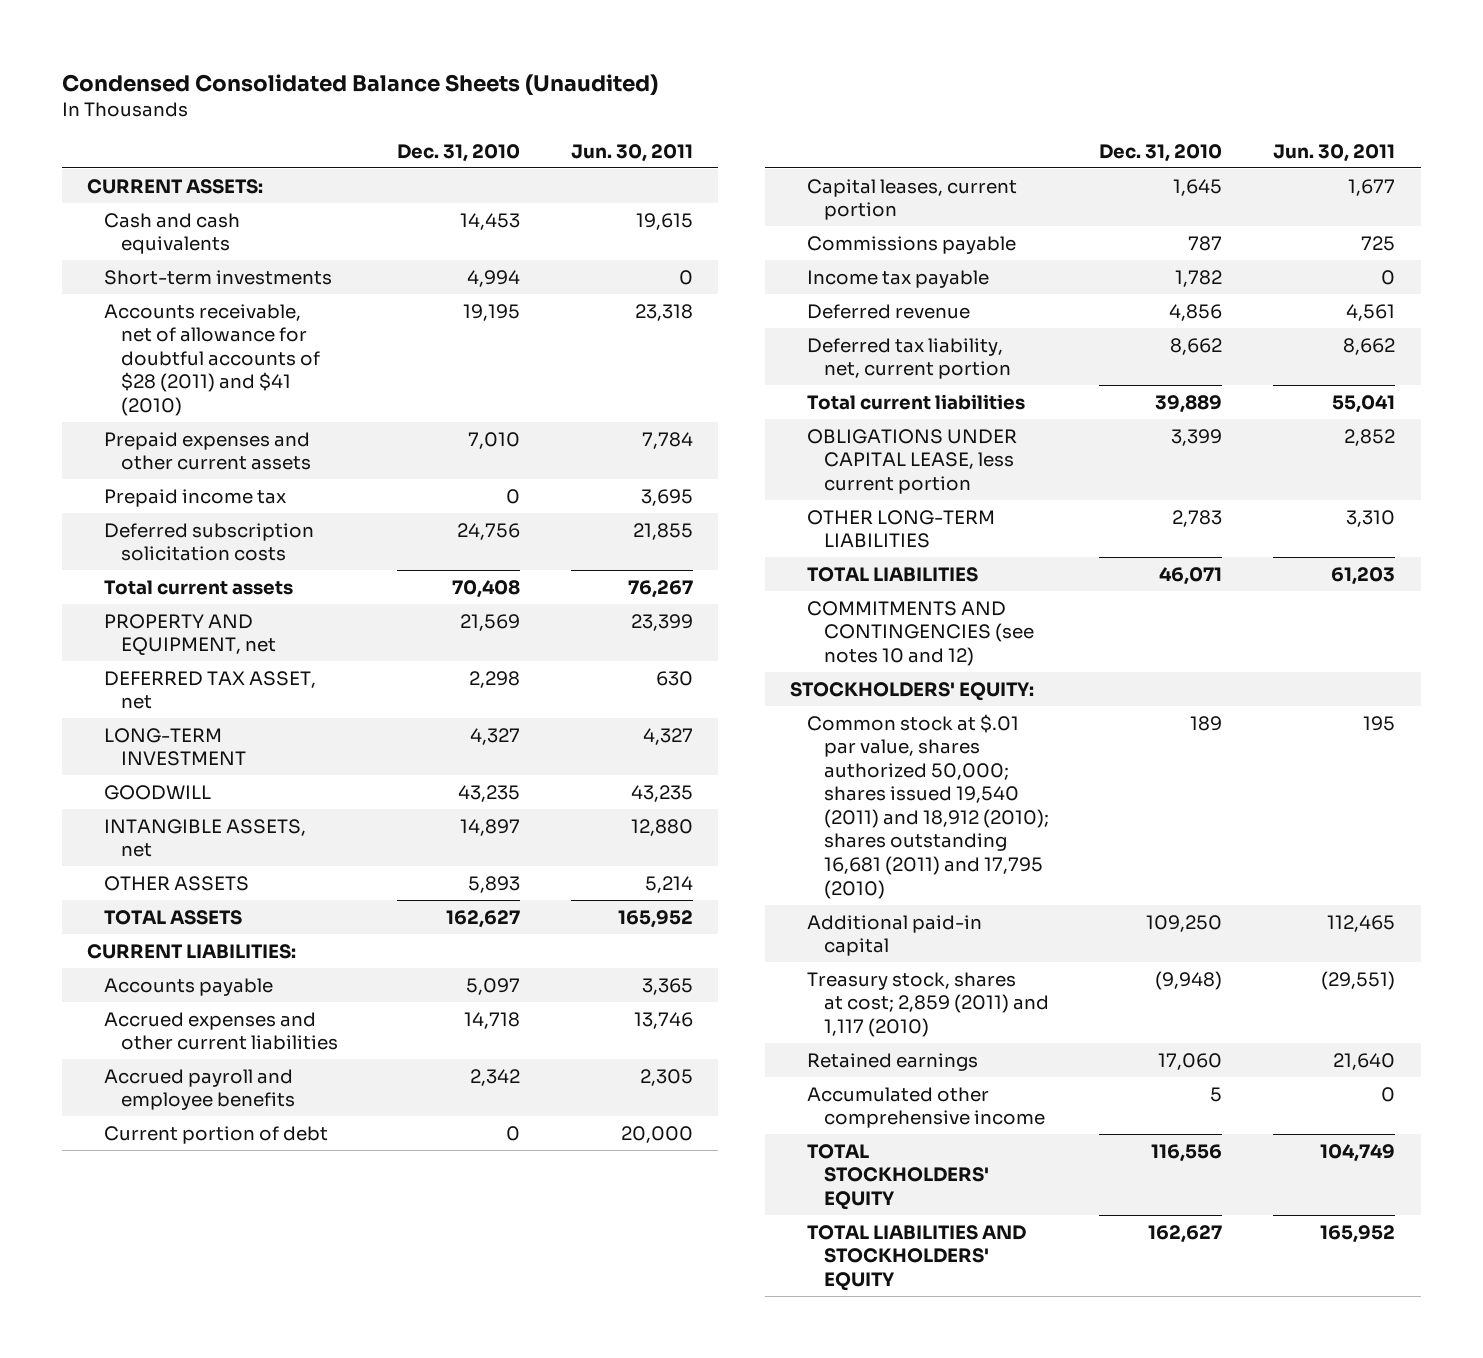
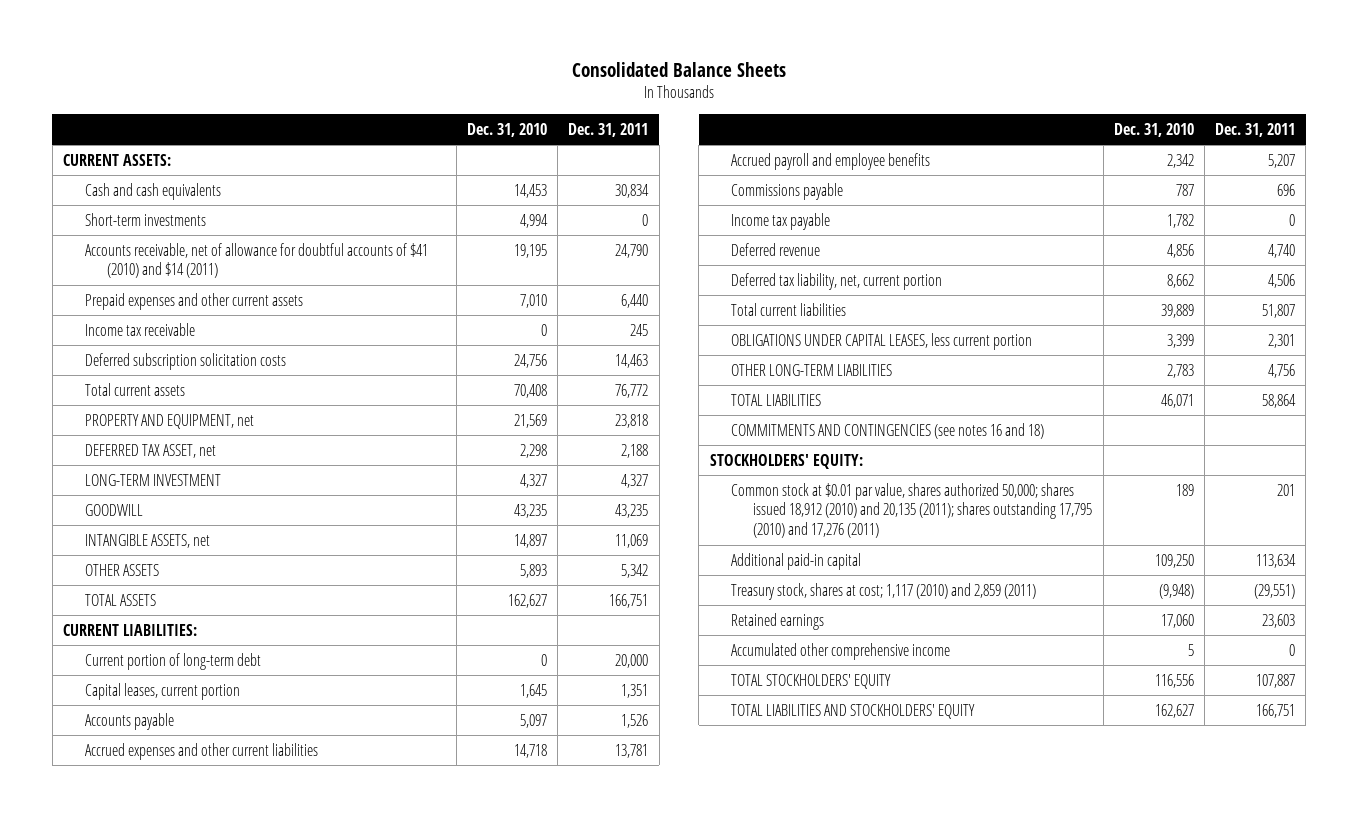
[61,73,658,95] Condensed Consolidated Balance Sheets (Unaudited) -> [572,62,787,78] Consolidated Balance Sheets
[570,143,693,162] Jun. 30, 2011 -> none
none -> [568,122,649,137] Dec. 31, 2011
[104,303,320,416] Accounts receivable, net of allowance for doubtful accounts of $28 (2011) and $41 (2010) -> [84,242,428,279] Accounts receivable, net of allowance for doubtful accounts of $41 (2010) and $14 (2011)
[104,488,287,507] Prepaid income tax -> [84,322,195,336] Income tax receivable
none -> [84,652,261,670] Current portion of long-term debt
[806,178,1017,221] Capital leases, current portion -> [84,682,240,700] Capital leases, current portion
[104,1125,329,1144] Current portion of debt -> none
[806,428,1017,494] OBLIGATIONS UNDER CAPITAL LEASE, less current portion -> [731,332,1033,350] OBLIGATIONS UNDER CAPITAL LEASES, less current portion
[806,600,1034,666] COMMITMENTS AND CONTINGENCIES (see notes 10 and 12) -> [731,422,1045,439] COMMITMENTS AND CONTINGENCIES (see notes 16 and 18)
[806,713,1049,899] Common stock at $.01 par value, shares authorized 50,000; shares issued 19,540 (2011) and 18,912 (2010); shares outstanding 16,681 (2011) and 17,795 (2010) -> [731,482,1093,539] Common stock at $0.01 par value, shares authorized 50,000; shares issued 18,912 (2010) and 20,135 (2011); shares outstanding 17,795 (2010) and 17,276 (2011)
[806,971,1049,1037] Treasury stock, shares at cost; 2,859 (2011) and 1,117 (2010) -> [731,582,1037,600] Treasury stock, shares at cost; 1,117 (2010) and 2,859 (2011)

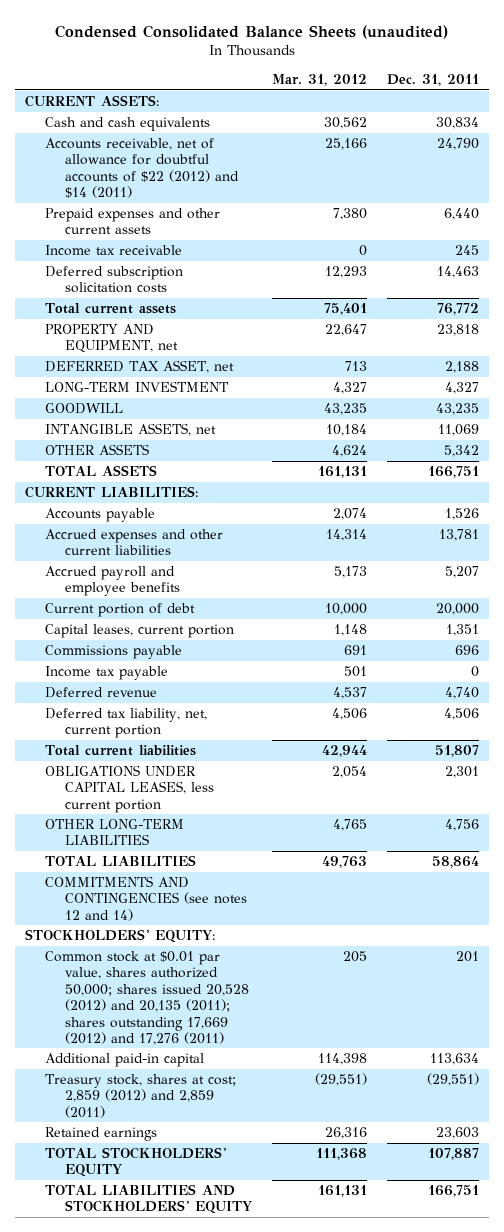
[572,62,787,78] Consolidated Balance Sheets -> [54,24,448,39] Condensed Consolidated Balance Sheets (unaudited)
[467,122,548,137] Dec. 31, 2010 -> none
none -> [272,74,368,87] Mar. 31, 2012
[84,212,206,226] Short-term investments -> none
[84,242,428,279] Accounts receivable, net of allowance for doubtful accounts of $41 (2010) and $14 (2011) -> [45,138,240,199] Accounts receivable, net of allowance for doubtful accounts of $22 (2012) and $14 (2011)
[84,652,261,670] Current portion of long-term debt -> none
none -> [45,603,196,618] Current portion of debt
[84,682,240,700] Capital leases, current portion -> [45,624,235,639] Capital leases, current portion
[731,422,1045,439] COMMITMENTS AND CONTINGENCIES (see notes 16 and 18) -> [45,876,248,921] COMMITMENTS AND CONTINGENCIES (see notes 12 and 14)
[731,482,1093,539] Common stock at $0.01 par value, shares authorized 50,000; shares issued 18,912 (2010) and 20,135 (2011); shares outstanding 17,795 (2010) and 17,276 (2011) -> [45,951,250,1045] Common stock at $0.01 par value, shares authorized 50,000; shares issued 20,528 (2012) and 20,135 (2011); shares outstanding 17,669 (2012) and 17,276 (2011)
[731,582,1037,600] Treasury stock, shares at cost; 1,117 (2010) and 2,859 (2011) -> [45,1074,237,1118] Treasury stock, shares at cost; 2,859 (2012) and 2,859 (2011)
[731,642,951,660] Accumulated other comprehensive income -> none

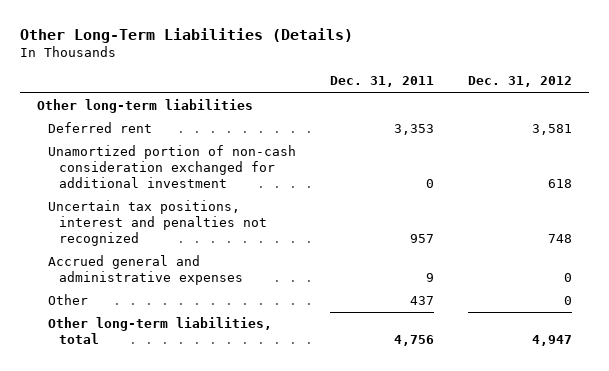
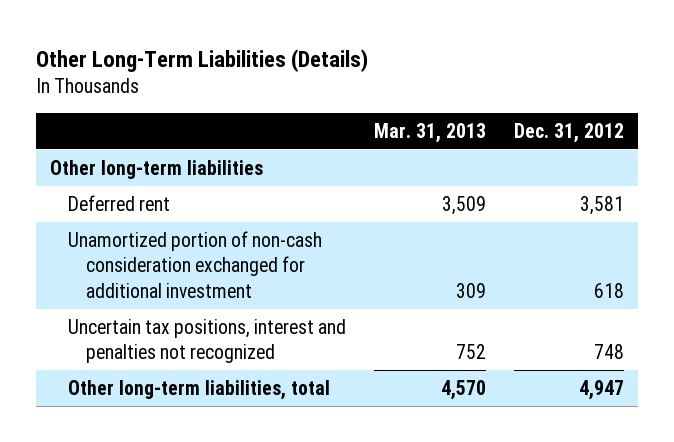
[330,76,435,88] Dec. 31, 2011 -> none
none -> [373,122,486,143] Mar. 31, 2013
[48,255,244,286] Accrued general and administrative expenses -> none
[48,294,89,306] Other -> none

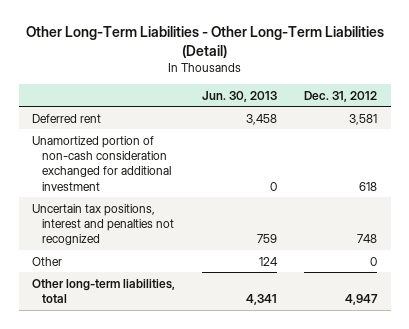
[35,48,368,72] Other Long-Term Liabilities (Details) -> [25,26,384,59] Other Long-Term Liabilities - Other Long-Term Liabilities (Detail)
[373,122,486,143] Mar. 31, 2013 -> none
none -> [202,90,278,102] Jun. 30, 2013
[49,159,263,179] Other long-term liabilities -> none
none -> [32,256,63,266] Other

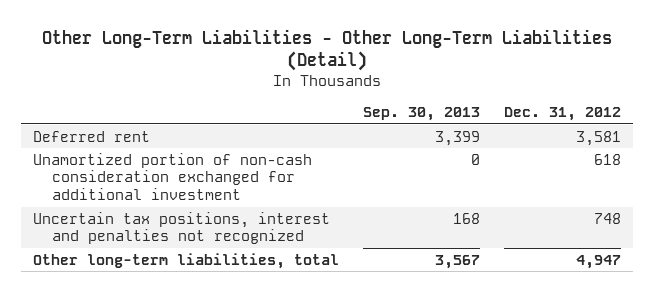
[202,90,278,102] Jun. 30, 2013 -> none
none -> [363,107,481,122] Sep. 30, 2013
[32,256,63,266] Other -> none

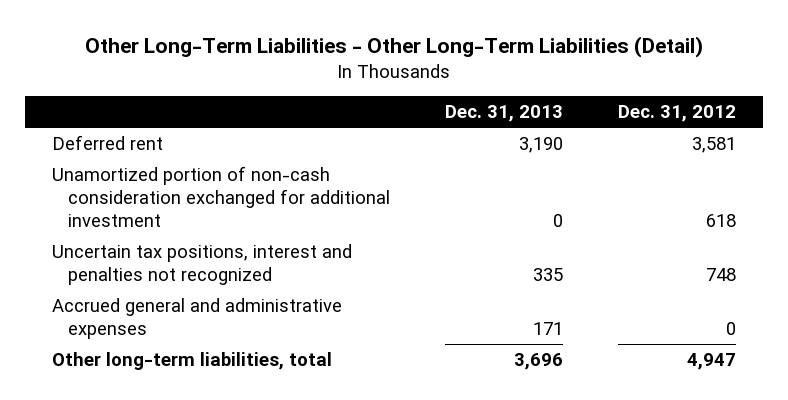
[363,107,481,122] Sep. 30, 2013 -> none
none -> [445,105,564,123] Dec. 31, 2013
none -> [51,297,342,339] Accrued general and administrative expenses

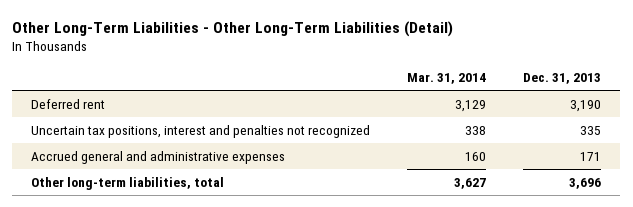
[617,105,736,123] Dec. 31, 2012 -> none
none -> [407,72,487,84] Mar. 31, 2014
[51,165,391,227] Unamortized portion of non-cash consideration exchanged for additional investment -> none

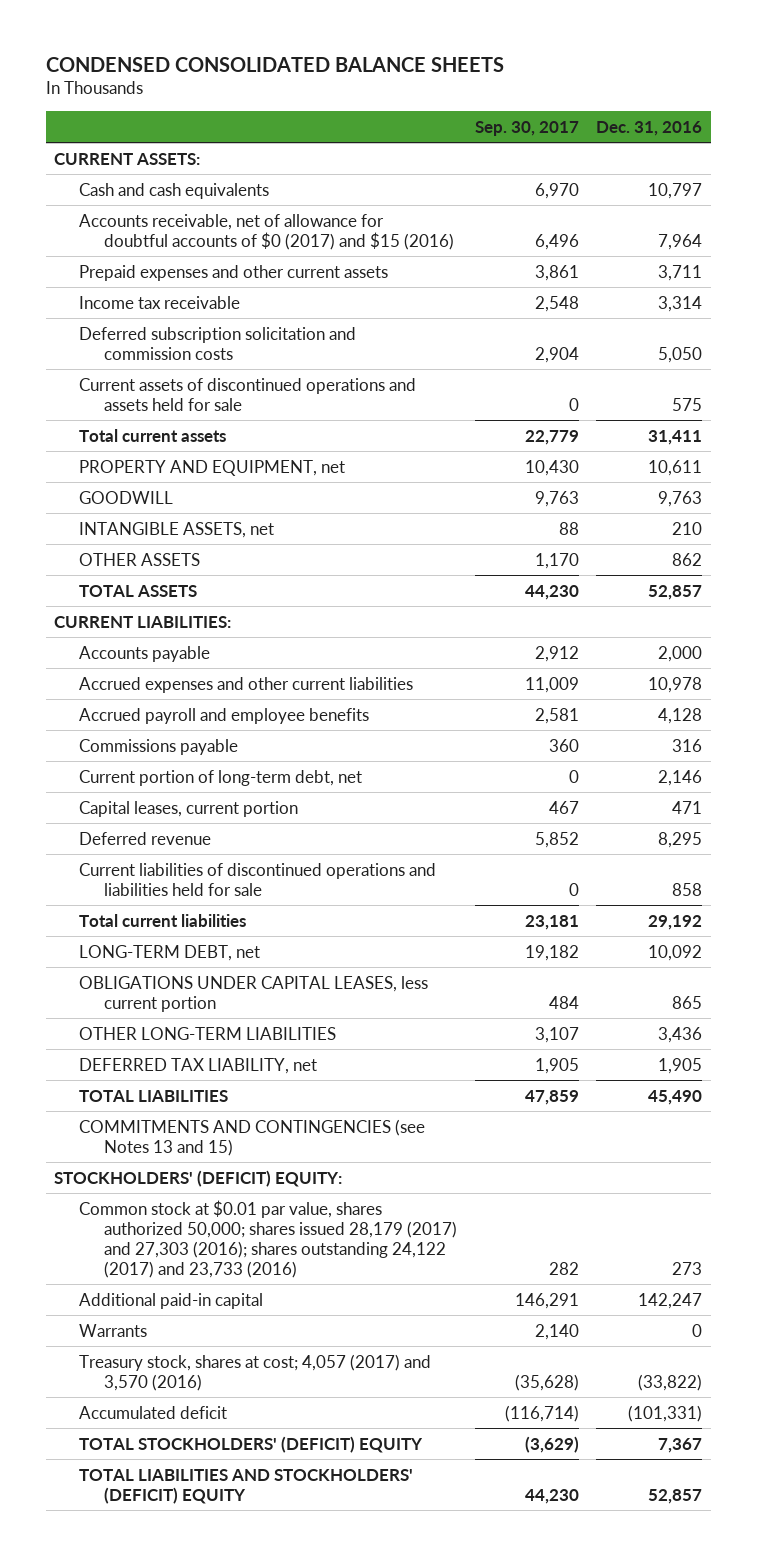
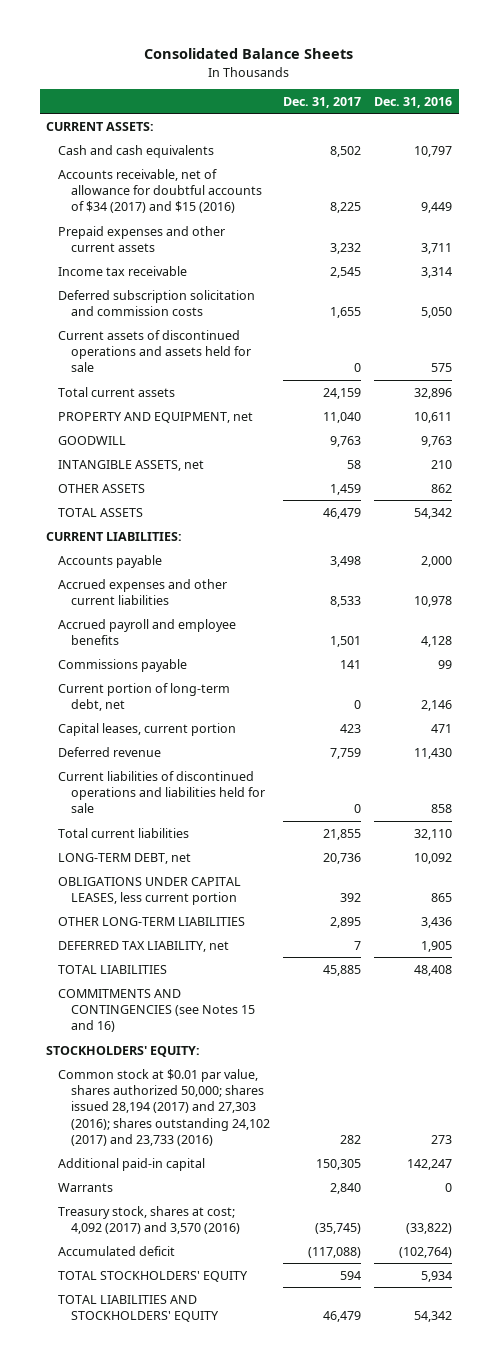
[45,56,504,72] CONDENSED CONSOLIDATED BALANCE SHEETS -> [144,48,354,60] Consolidated Balance Sheets
[474,120,579,136] Sep. 30, 2017 -> none
none -> [282,96,361,108] Dec. 31, 2017
[79,213,454,250] Accounts receivable, net of allowance for doubtful accounts of $0 (2017) and $15 (2016) -> [58,168,262,214] Accounts receivable, net of allowance for doubtful accounts of $34 (2017) and $15 (2016)
[658,233,703,250] 7,964 -> [421,202,453,214] 9,449
[648,429,703,445] 31,411 -> [414,387,453,399] 32,896
[648,584,703,600] 52,857 -> [414,507,453,519] 54,342
[672,738,703,752] 316 -> [438,659,453,669] 99
[658,831,703,848] 8,295 -> [414,747,453,759] 11,430
[648,914,703,930] 29,192 -> [414,828,453,840] 32,110
[648,1089,703,1105] 45,490 -> [414,964,453,976] 48,408
[79,1118,426,1156] COMMITMENTS AND CONTINGENCIES (see Notes 13 and 15) -> [58,988,255,1033] COMMITMENTS AND CONTINGENCIES (see Notes 15 and 16)
[54,1169,343,1187] STOCKHOLDERS' (DEFICIT) EQUITY: -> [46,1045,201,1057] STOCKHOLDERS' EQUITY:
[79,1199,457,1278] Common stock at $0.01 par value, shares authorized 50,000; shares issued 28,179 (2017) and 27,303 (2016); shares outstanding 24,122 (2017) and 23,733 (2016) -> [58,1068,270,1147] Common stock at $0.01 par value, shares authorized 50,000; shares issued 28,194 (2017) and 27,303 (2016); shares outstanding 24,102 (2017) and 23,733 (2016)
[79,1353,432,1391] Treasury stock, shares at cost; 4,057 (2017) and 3,570 (2016) -> [58,1205,240,1234] Treasury stock, shares at cost; 4,092 (2017) and 3,570 (2016)
[628,1404,703,1422] (101,331) -> [399,1246,453,1258] (102,764)
[79,1435,424,1453] TOTAL STOCKHOLDERS' (DEFICIT) EQUITY -> [58,1270,249,1282] TOTAL STOCKHOLDERS' EQUITY
[658,1437,703,1453] 7,367 -> [421,1270,453,1282] 5,934
[79,1468,414,1504] TOTAL LIABILITIES AND STOCKHOLDERS' (DEFICIT) EQUITY -> [58,1294,219,1322] TOTAL LIABILITIES AND STOCKHOLDERS' EQUITY
[648,1488,703,1504] 52,857 -> [414,1310,453,1322] 54,342

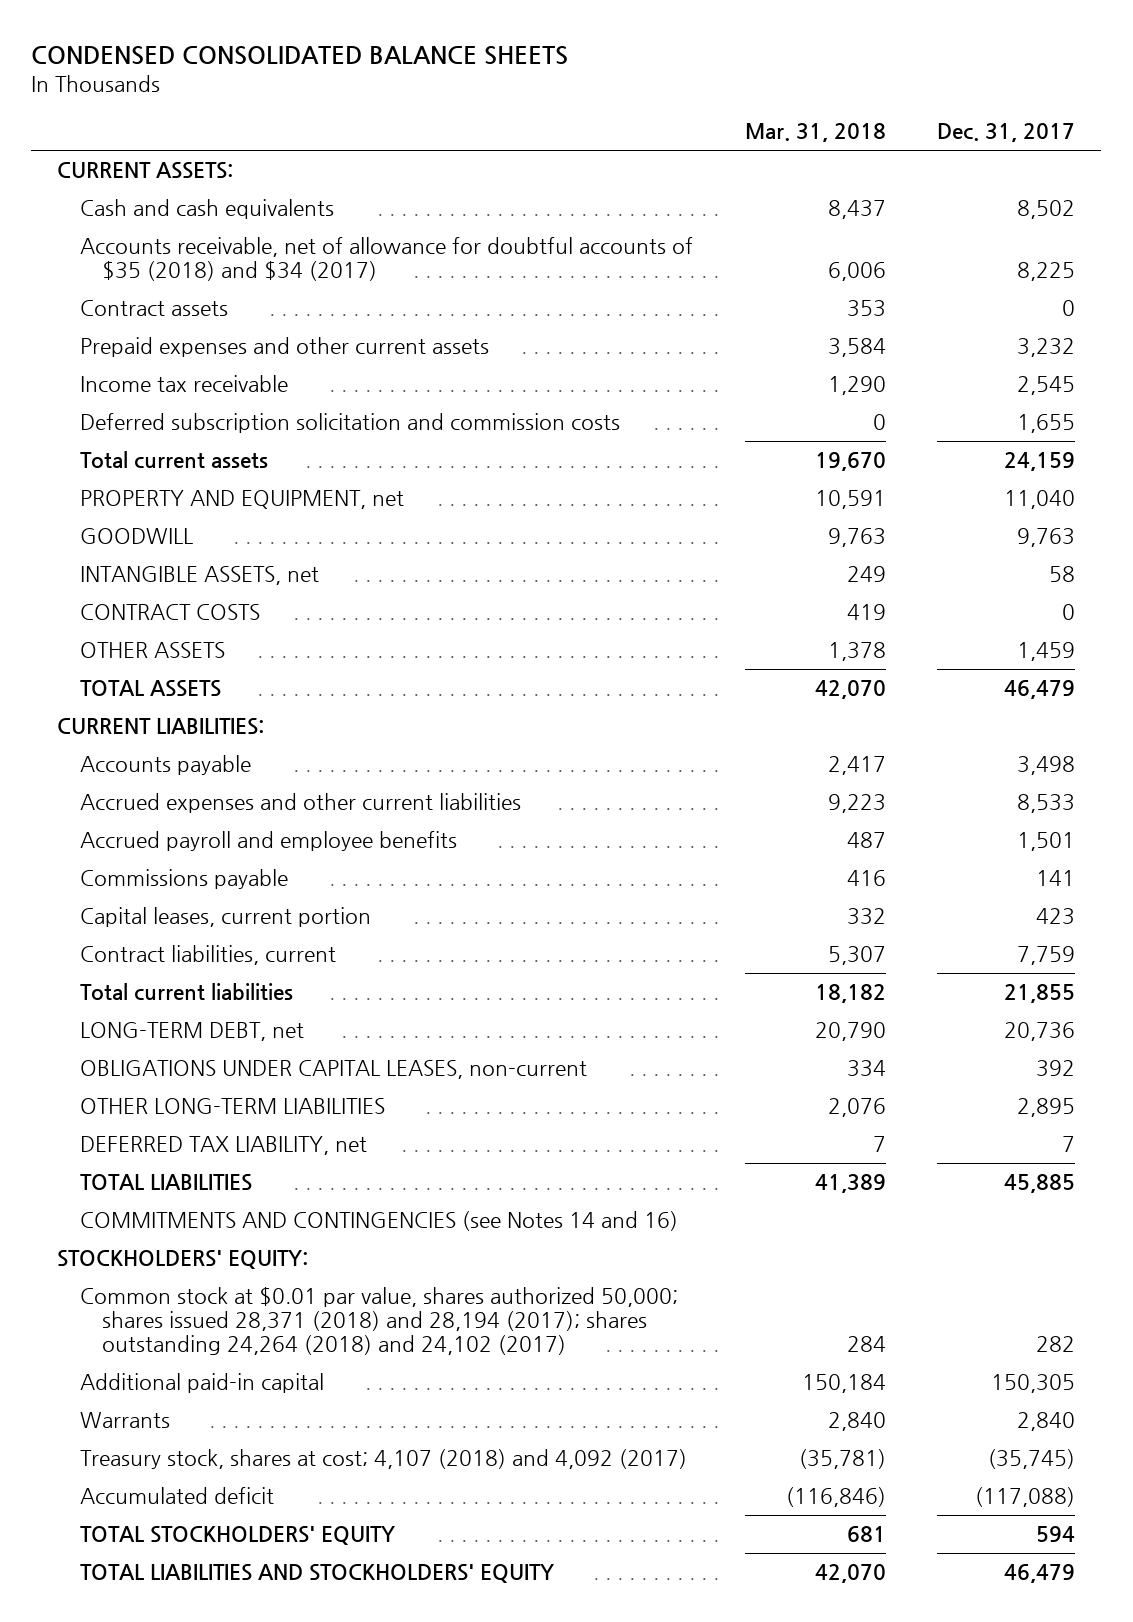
[144,48,354,60] Consolidated Balance Sheets -> [31,46,569,66] CONDENSED CONSOLIDATED BALANCE SHEETS
[374,96,453,108] Dec. 31, 2016 -> none
none -> [744,123,886,143] Mar. 31, 2018
[58,168,262,214] Accounts receivable, net of allowance for doubtful accounts of $34 (2017) and $15 (2016) -> [79,237,693,282] Accounts receivable, net of allowance for doubtful accounts of $35 (2018) and $34 (2017)
none -> [79,300,228,317] Contract assets
[58,329,251,373] Current assets of discontinued operations and assets held for sale -> none
none -> [79,604,260,621] CONTRACT COSTS
[58,682,231,711] Current portion of long-term debt, net -> none
[58,770,265,814] Current liabilities of discontinued operations and liabilities held for sale -> none
[58,746,162,757] Deferred revenue -> [79,945,336,966] Contract liabilities, current
[58,876,242,905] OBLIGATIONS UNDER CAPITAL LEASES, less current portion -> [79,1060,587,1080] OBLIGATIONS UNDER CAPITAL LEASES, non-current
[58,988,255,1033] COMMITMENTS AND CONTINGENCIES (see Notes 15 and 16) -> [79,1211,678,1232] COMMITMENTS AND CONTINGENCIES (see Notes 14 and 16)
[58,1068,270,1147] Common stock at $0.01 par value, shares authorized 50,000; shares issued 28,194 (2017) and 27,303 (2016); shares outstanding 24,102 (2017) and 23,733 (2016) -> [79,1287,678,1356] Common stock at $0.01 par value, shares authorized 50,000; shares issued 28,371 (2018) and 28,194 (2017); shares outstanding 24,264 (2018) and 24,102 (2017)
[58,1205,240,1234] Treasury stock, shares at cost; 4,092 (2017) and 3,570 (2016) -> [79,1449,687,1470] Treasury stock, shares at cost; 4,107 (2018) and 4,092 (2017)

